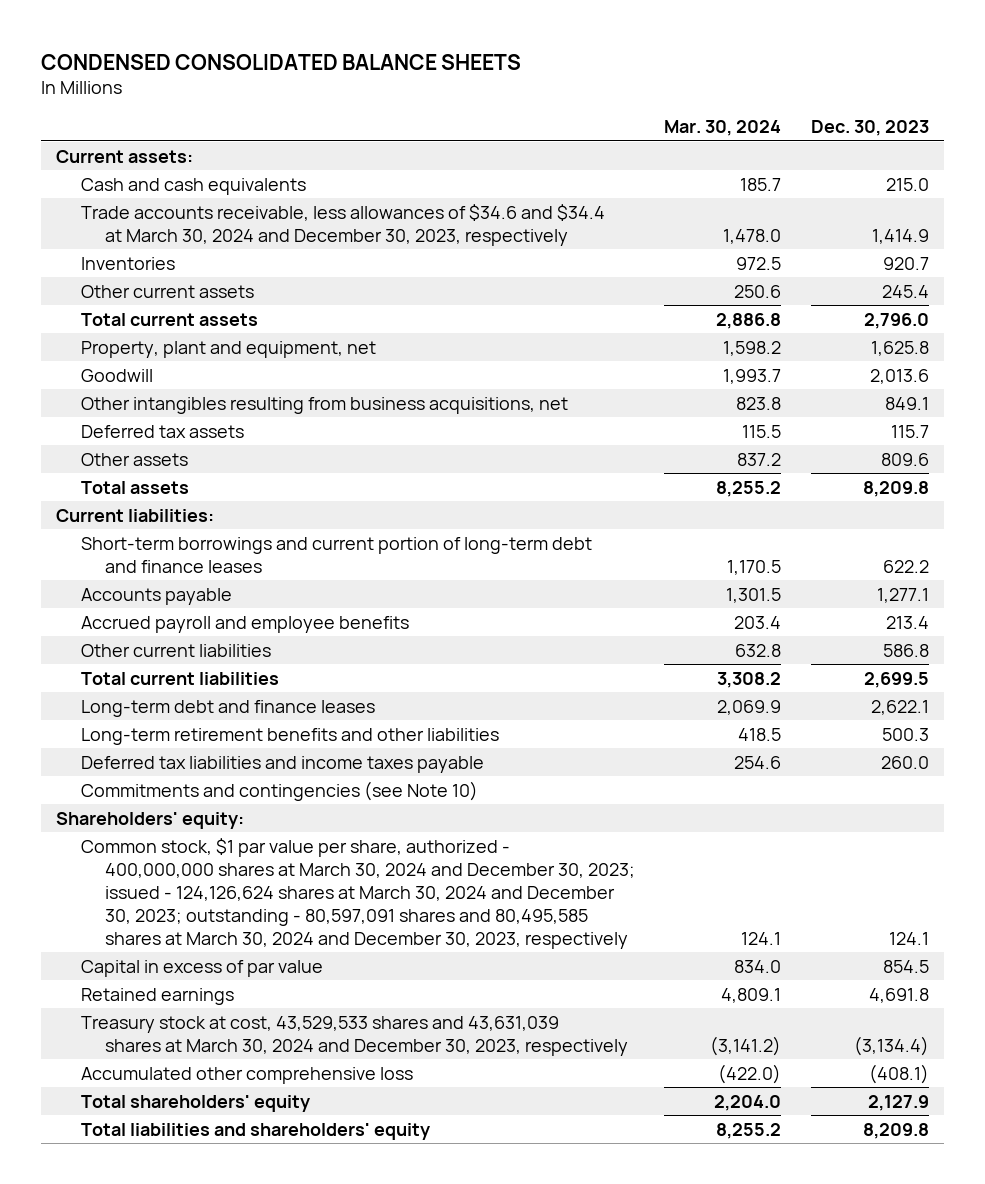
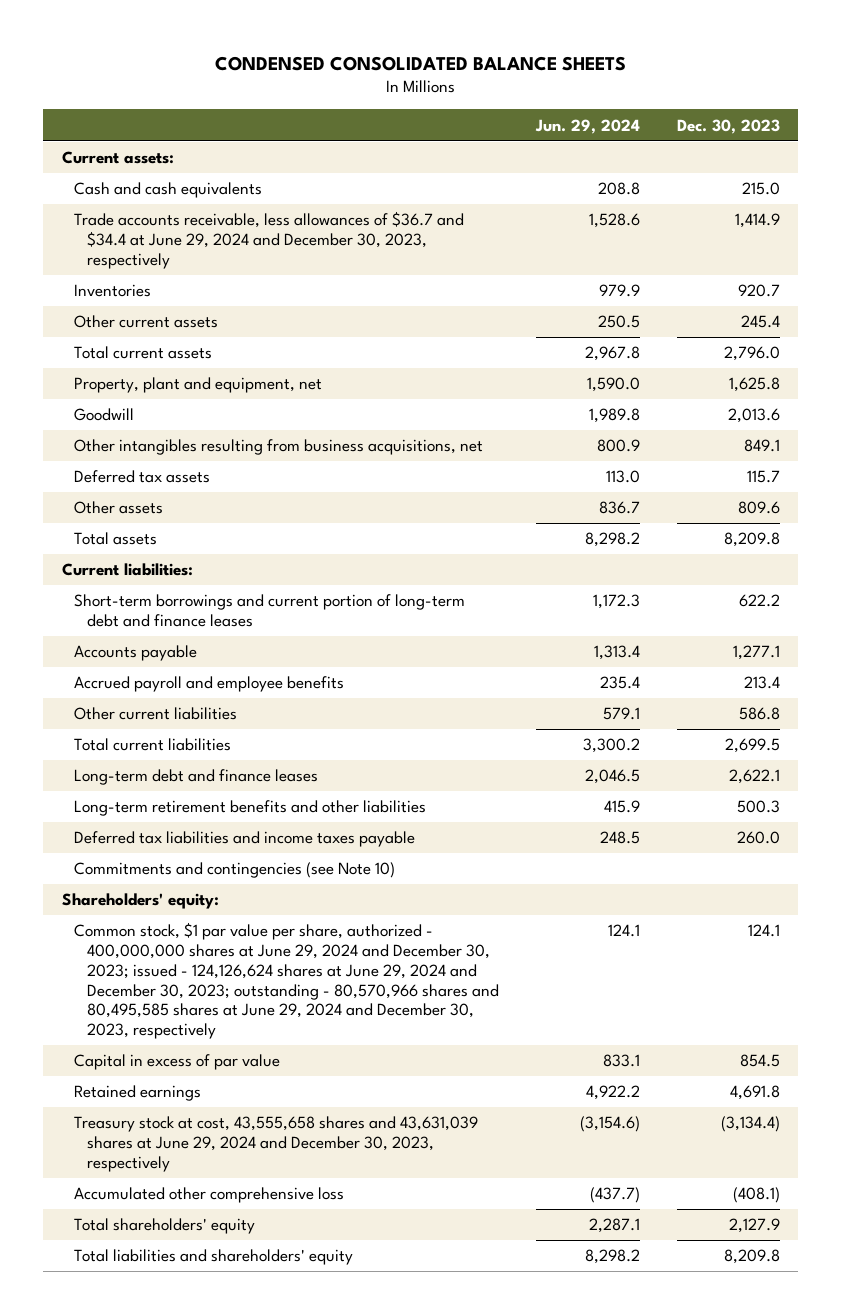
[664,120,782,137] Mar. 30, 2024 -> none
none -> [534,118,640,134] Jun. 29, 2024
[80,203,605,246] Trade accounts receivable, less allowances of $34.6 and $34.4 at March 30, 2024 and December 30, 2023, respectively -> [74,211,465,269] Trade accounts receivable, less allowances of $36.7 and $34.4 at June 29, 2024 and December 30, 2023, respectively
[80,837,635,950] Common stock, $1 par value per share, authorized - 400,000,000 shares at March 30, 2024 and December 30, 2023; issued - 124,126,624 shares at March 30, 2024 and December 30, 2023; outstanding - 80,597,091 shares and 80,495,585 shares at March 30, 2024 and December 30, 2023, respectively -> [74,922,499,1040] Common stock, $1 par value per share, authorized - 400,000,000 shares at June 29, 2024 and December 30, 2023; issued - 124,126,624 shares at June 29, 2024 and December 30, 2023; outstanding - 80,570,966 shares and 80,495,585 shares at June 29, 2024 and December 30, 2023, respectively
[80,1015,628,1056] Treasury stock at cost, 43,529,533 shares and 43,631,039 shares at March 30, 2024 and December 30, 2023, respectively -> [74,1116,479,1172] Treasury stock at cost, 43,555,658 shares and 43,631,039 shares at June 29, 2024 and December 30, 2023, respectively

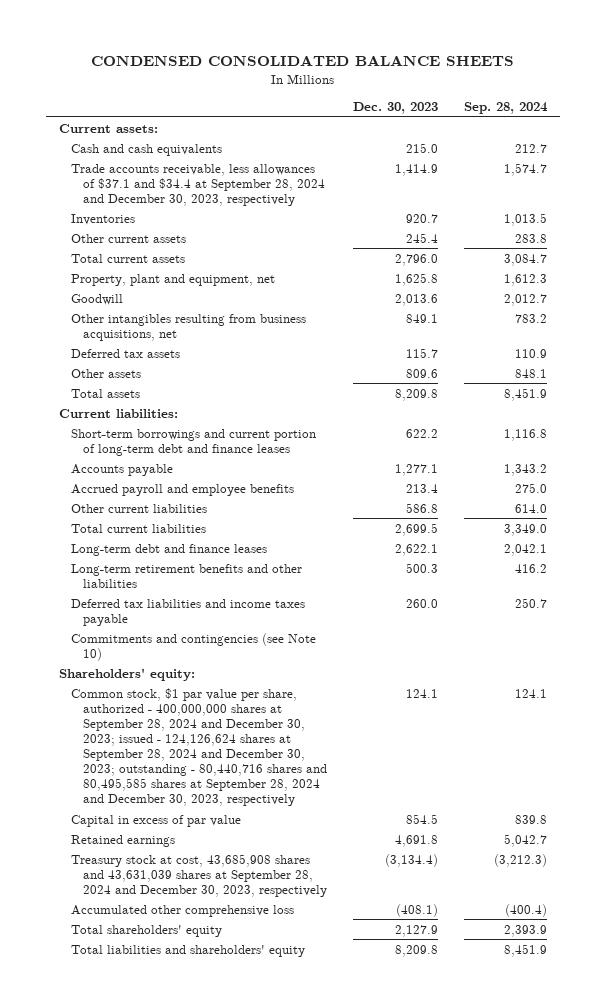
[534,118,640,134] Jun. 29, 2024 -> none
none -> [464,102,549,115] Sep. 28, 2024
[74,211,465,269] Trade accounts receivable, less allowances of $36.7 and $34.4 at June 29, 2024 and December 30, 2023, respectively -> [70,163,325,206] Trade accounts receivable, less allowances of $37.1 and $34.4 at September 28, 2024 and December 30, 2023, respectively
[74,922,499,1040] Common stock, $1 par value per share, authorized - 400,000,000 shares at June 29, 2024 and December 30, 2023; issued - 124,126,624 shares at June 29, 2024 and December 30, 2023; outstanding - 80,570,966 shares and 80,495,585 shares at June 29, 2024 and December 30, 2023, respectively -> [70,687,327,807] Common stock, $1 par value per share, authorized - 400,000,000 shares at September 28, 2024 and December 30, 2023; issued - 124,126,624 shares at September 28, 2024 and December 30, 2023; outstanding - 80,440,716 shares and 80,495,585 shares at September 28, 2024 and December 30, 2023, respectively
[74,1116,479,1172] Treasury stock at cost, 43,555,658 shares and 43,631,039 shares at June 29, 2024 and December 30, 2023, respectively -> [70,853,327,897] Treasury stock at cost, 43,685,908 shares and 43,631,039 shares at September 28, 2024 and December 30, 2023, respectively

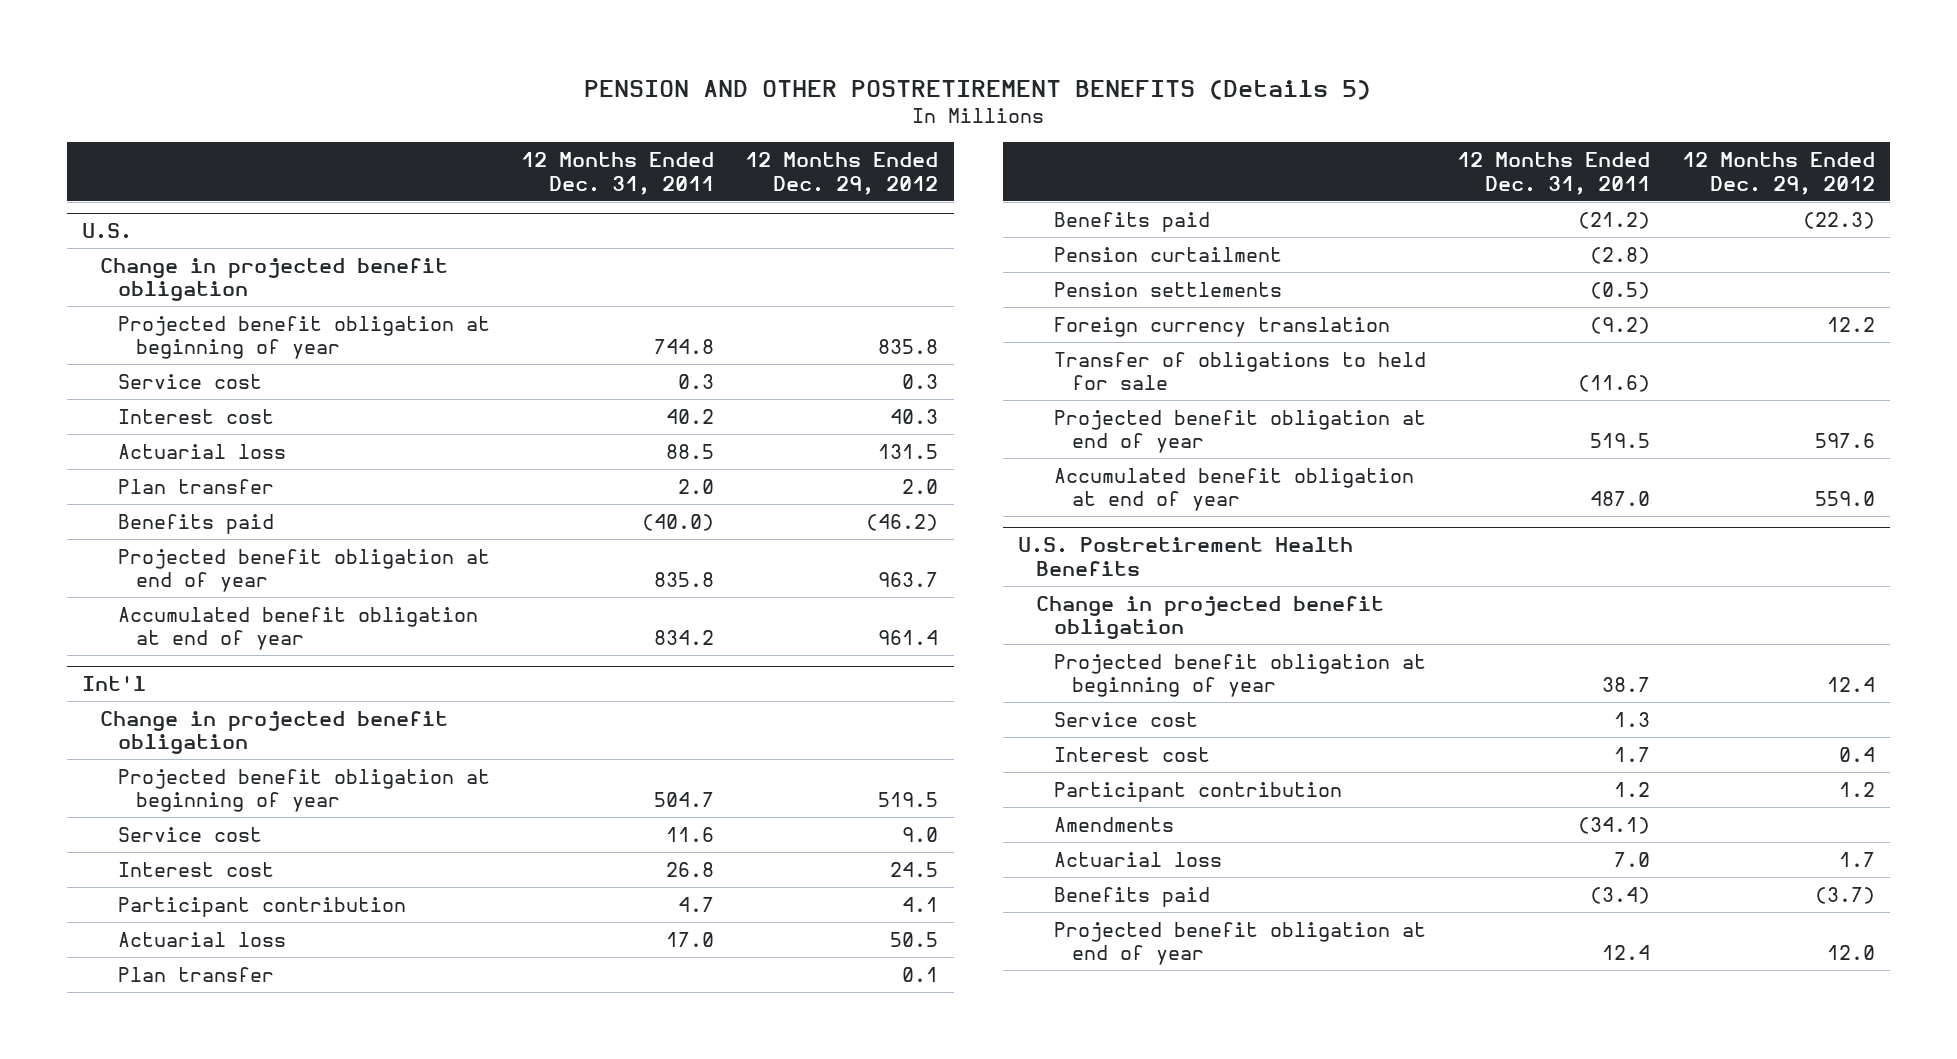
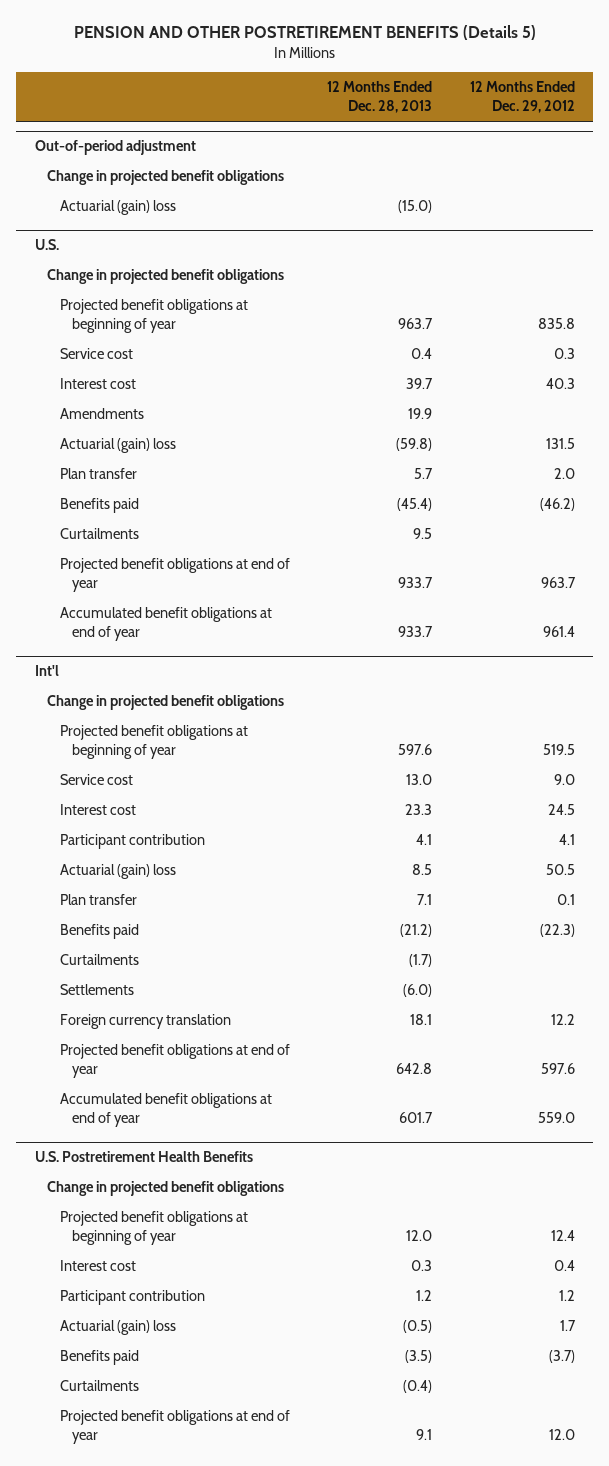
[521,152,715,195] 12 Months Ended Dec. 31, 2011 -> none
none -> [327,81,433,114] 12 Months Ended Dec. 28, 2013
none -> [34,140,196,156] Out-of-period adjustment
none -> [47,170,285,186] Change in projected benefit obligations
none -> [59,200,176,216] Actuarial (gain) loss
[100,257,449,302] Change in projected benefit obligation -> [47,269,285,285] Change in projected benefit obligations
[118,315,491,360] Projected benefit obligation at beginning of year -> [59,299,248,333] Projected benefit obligations at beginning of year
none -> [59,408,144,420] Amendments
[118,443,287,459] Actuarial loss -> [59,438,176,454] Actuarial (gain) loss
none -> [59,528,139,540] Curtailments
[118,548,491,593] Projected benefit obligation at end of year -> [59,558,290,592] Projected benefit obligations at end of year
[118,606,479,651] Accumulated benefit obligation at end of year -> [59,607,272,641] Accumulated benefit obligations at end of year
[100,710,449,755] Change in projected benefit obligation -> [47,695,285,711] Change in projected benefit obligations
[118,768,491,813] Projected benefit obligation at beginning of year -> [59,725,248,759] Projected benefit obligations at beginning of year
[118,931,287,947] Actuarial loss -> [59,864,176,880] Actuarial (gain) loss
[1054,246,1283,262] Pension curtailment -> [59,954,139,966] Curtailments
[1054,281,1283,297] Pension settlements -> [59,984,134,996] Settlements
[1054,351,1427,391] Transfer of obligations to held for sale -> none
[1054,409,1427,454] Projected benefit obligation at end of year -> [59,1044,290,1078] Projected benefit obligations at end of year
[1054,467,1415,512] Accumulated benefit obligation at end of year -> [59,1093,272,1127] Accumulated benefit obligations at end of year
[1054,711,1199,727] Service cost -> none
[1036,595,1385,640] Change in projected benefit obligation -> [47,1181,285,1197] Change in projected benefit obligations
[1054,653,1427,698] Projected benefit obligation at beginning of year -> [59,1211,248,1245] Projected benefit obligations at beginning of year
[1054,816,1175,832] Amendments -> none
[1054,851,1223,867] Actuarial loss -> [59,1320,176,1336] Actuarial (gain) loss
none -> [59,1380,139,1392] Curtailments
[1054,921,1427,966] Projected benefit obligation at end of year -> [59,1410,290,1444] Projected benefit obligations at end of year

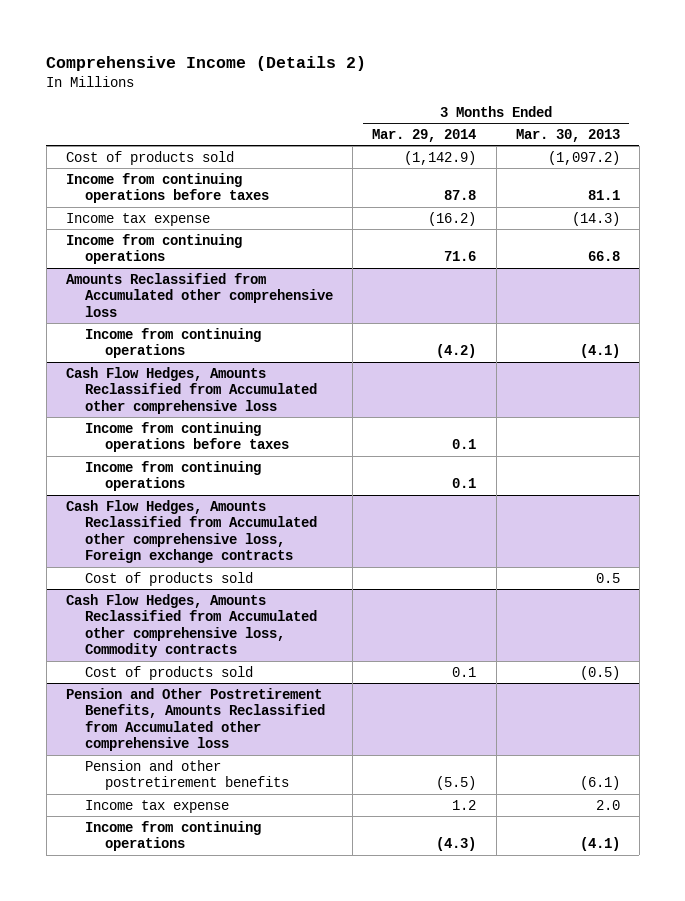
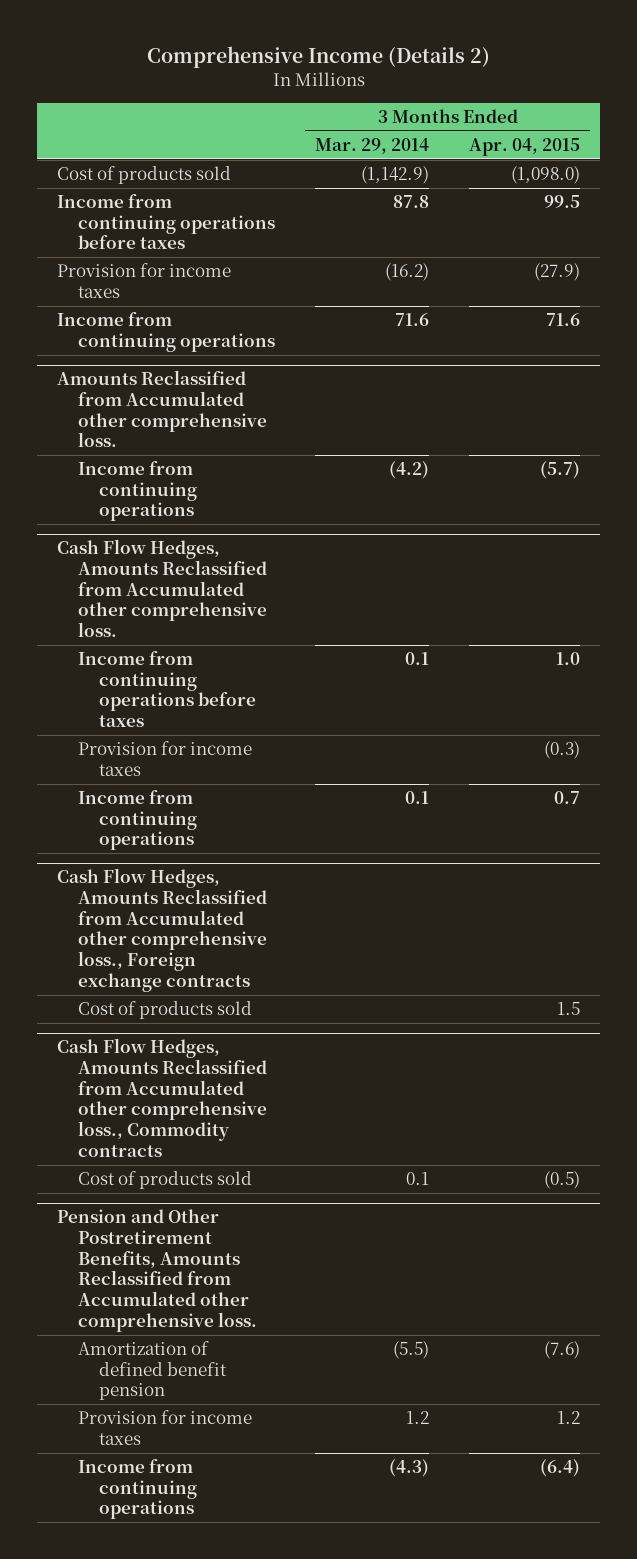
[515,129,620,143] Mar. 30, 2013 -> none
none -> [469,137,581,156] Apr. 04, 2015
[65,212,210,226] Income tax expense -> [57,263,232,298] Provision for income taxes
[65,272,334,317] Amounts Reclassified from Accumulated other comprehensive loss -> [57,370,268,448] Amounts Reclassified from Accumulated other comprehensive loss.
[65,366,318,414] Cash Flow Hedges, Amounts Reclassified from Accumulated other comprehensive loss -> [57,539,268,638] Cash Flow Hedges, Amounts Reclassified from Accumulated other comprehensive loss.
none -> [78,741,253,776] Provision for income taxes
[65,499,318,564] Cash Flow Hedges, Amounts Reclassified from Accumulated other comprehensive loss, Foreign exchange contracts -> [57,868,268,992] Cash Flow Hedges, Amounts Reclassified from Accumulated other comprehensive loss., Foreign exchange contracts
[65,593,318,658] Cash Flow Hedges, Amounts Reclassified from Accumulated other comprehensive loss, Commodity contracts -> [57,1038,268,1157] Cash Flow Hedges, Amounts Reclassified from Accumulated other comprehensive loss., Commodity contracts
[65,687,326,752] Pension and Other Postretirement Benefits, Amounts Reclassified from Accumulated other comprehensive loss -> [57,1209,258,1332] Pension and Other Postretirement Benefits, Amounts Reclassified from Accumulated other comprehensive loss.
[85,759,289,791] Pension and other postretirement benefits -> [78,1341,228,1401] Amortization of defined benefit pension
[85,799,230,813] Income tax expense -> [78,1410,253,1445] Provision for income taxes

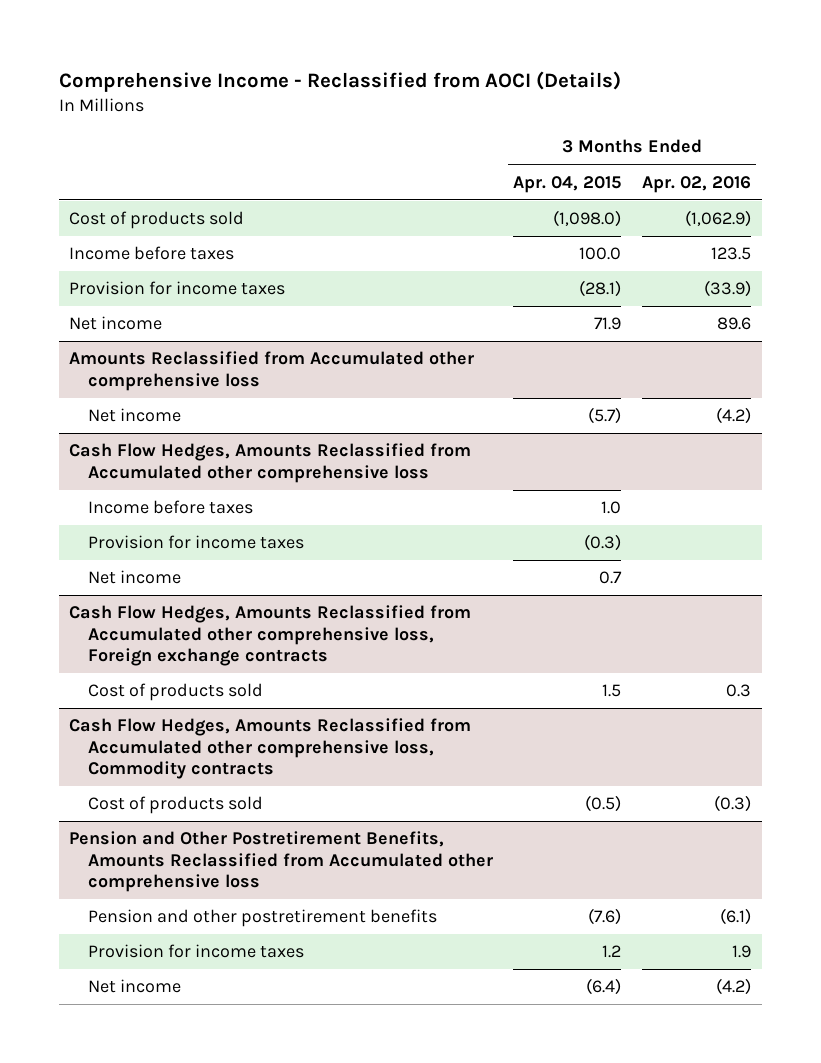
[146,46,490,69] Comprehensive Income (Details 2) -> [59,70,622,92] Comprehensive Income - Reclassified from AOCI (Details)
[315,137,430,154] Mar. 29, 2014 -> none
none -> [642,175,752,193] Apr. 02, 2016
[57,312,276,352] Income from continuing operations -> none
[78,461,198,522] Income from continuing operations -> none
[57,194,276,250] Income from continuing operations before taxes -> [69,246,235,261] Income before taxes
[544,195,581,209] 99.5 -> [579,247,622,261] 100.0
[534,263,581,282] (27.9) -> [579,280,622,298] (28.1)
none -> [69,316,163,331] Net income
[57,370,268,448] Amounts Reclassified from Accumulated other comprehensive loss. -> [69,351,475,391] Amounts Reclassified from Accumulated other comprehensive loss
none -> [87,408,181,423] Net income
[57,539,268,638] Cash Flow Hedges, Amounts Reclassified from Accumulated other comprehensive loss. -> [69,443,472,483] Cash Flow Hedges, Amounts Reclassified from Accumulated other comprehensive loss
[78,651,257,728] Income from continuing operations before taxes -> [87,500,253,515] Income before taxes
[78,790,198,851] Income from continuing operations -> none
none -> [87,570,181,585] Net income
[57,868,268,992] Cash Flow Hedges, Amounts Reclassified from Accumulated other comprehensive loss., Foreign exchange contracts -> [69,605,472,667] Cash Flow Hedges, Amounts Reclassified from Accumulated other comprehensive loss, Foreign exchange contracts
[57,1038,268,1157] Cash Flow Hedges, Amounts Reclassified from Accumulated other comprehensive loss., Commodity contracts -> [69,718,472,780] Cash Flow Hedges, Amounts Reclassified from Accumulated other comprehensive loss, Commodity contracts
[57,1209,258,1332] Pension and Other Postretirement Benefits, Amounts Reclassified from Accumulated other comprehensive loss. -> [69,831,493,893] Pension and Other Postretirement Benefits, Amounts Reclassified from Accumulated other comprehensive loss
[78,1341,228,1401] Amortization of defined benefit pension -> [87,909,437,928] Pension and other postretirement benefits
[78,1459,198,1520] Income from continuing operations -> none
none -> [87,979,181,994] Net income

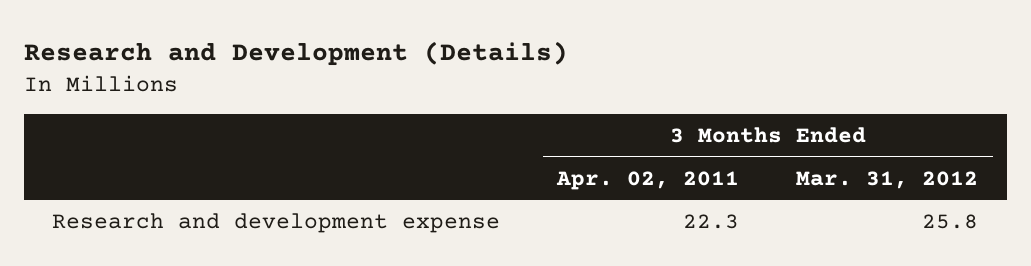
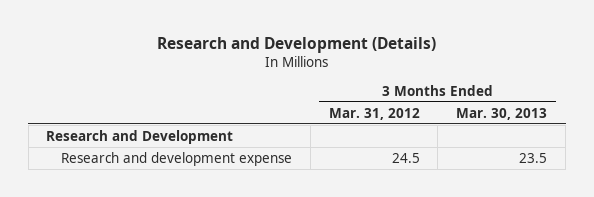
[556,170,740,190] Apr. 02, 2011 -> none
none -> [456,107,548,120] Mar. 30, 2013
none -> [46,129,234,144] Research and Development
[922,213,979,229] 25.8 -> [391,152,420,163] 24.5

